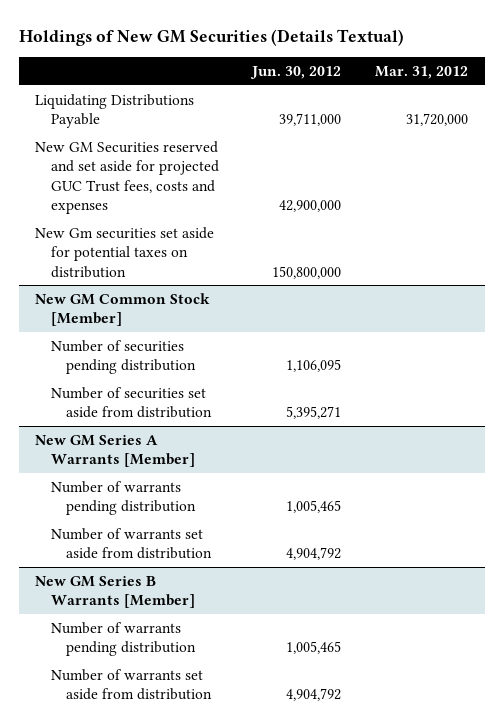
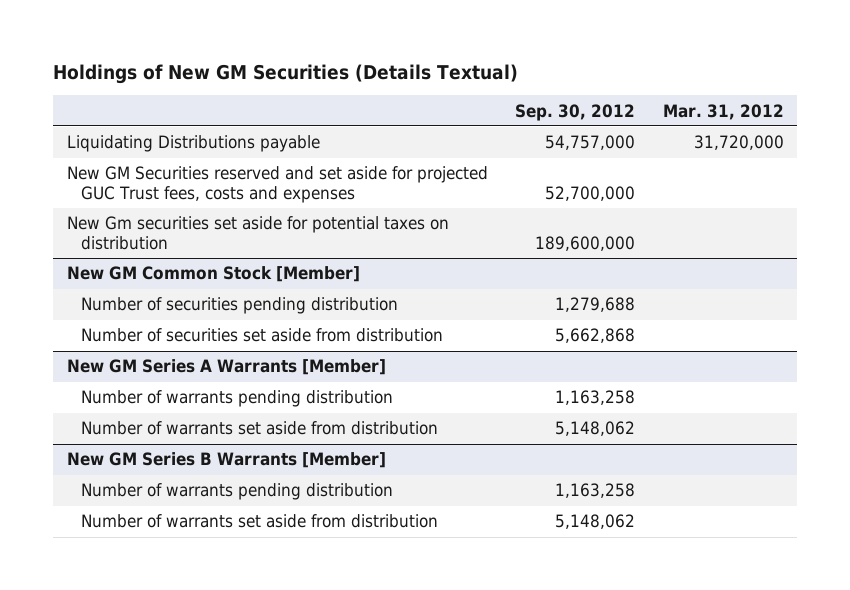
[250,65,342,79] Jun. 30, 2012 -> none
none -> [515,103,636,121] Sep. 30, 2012
[35,93,195,129] Liquidating Distributions Payable -> [66,135,320,153] Liquidating Distributions payable

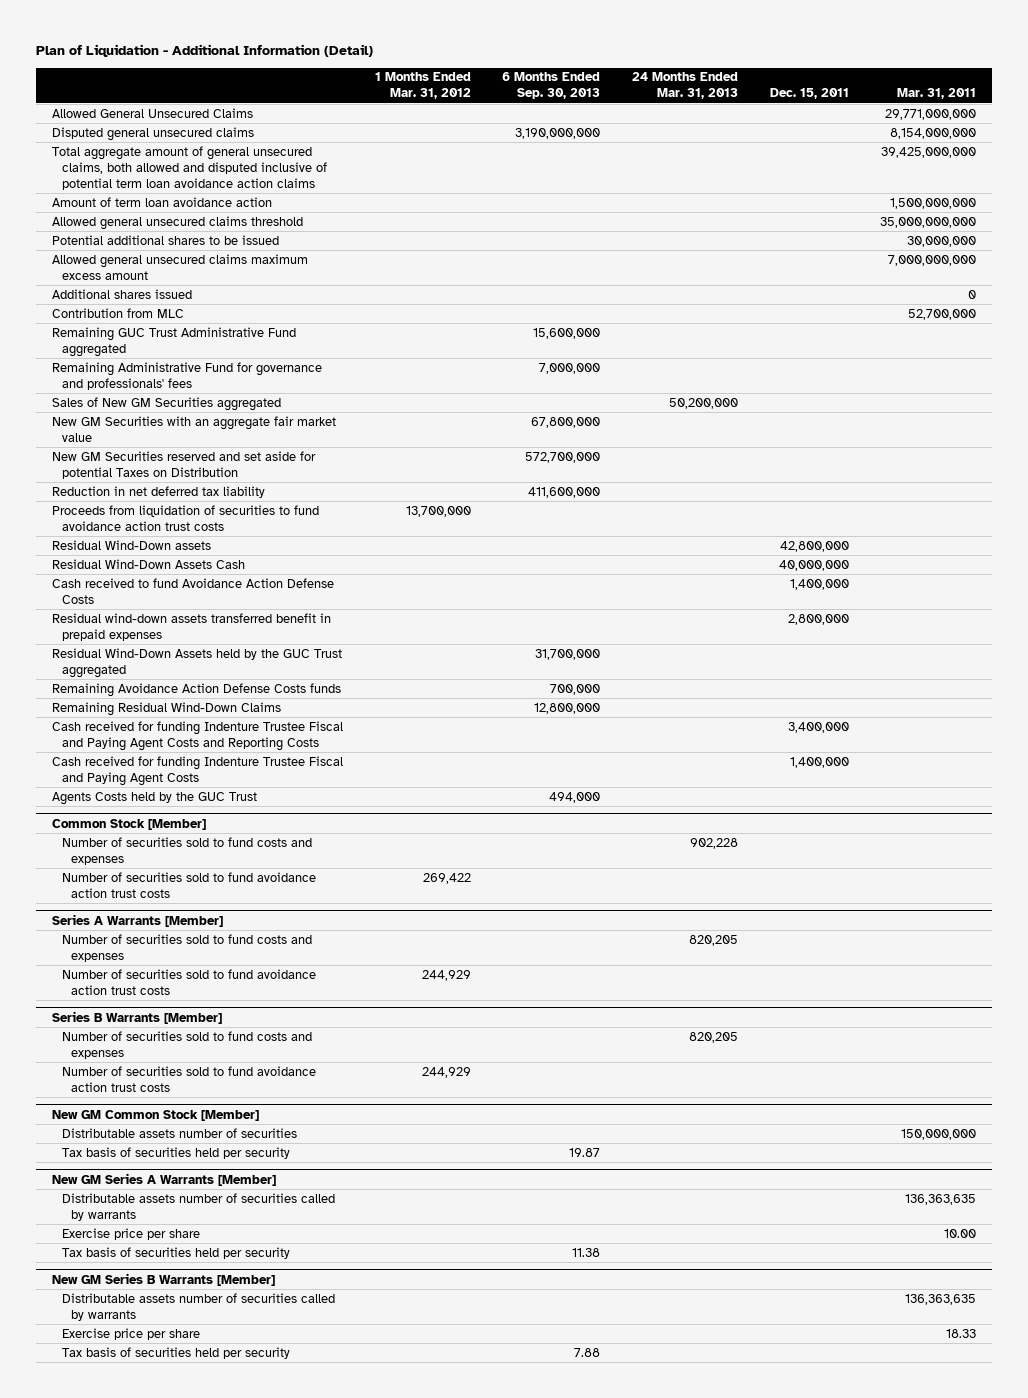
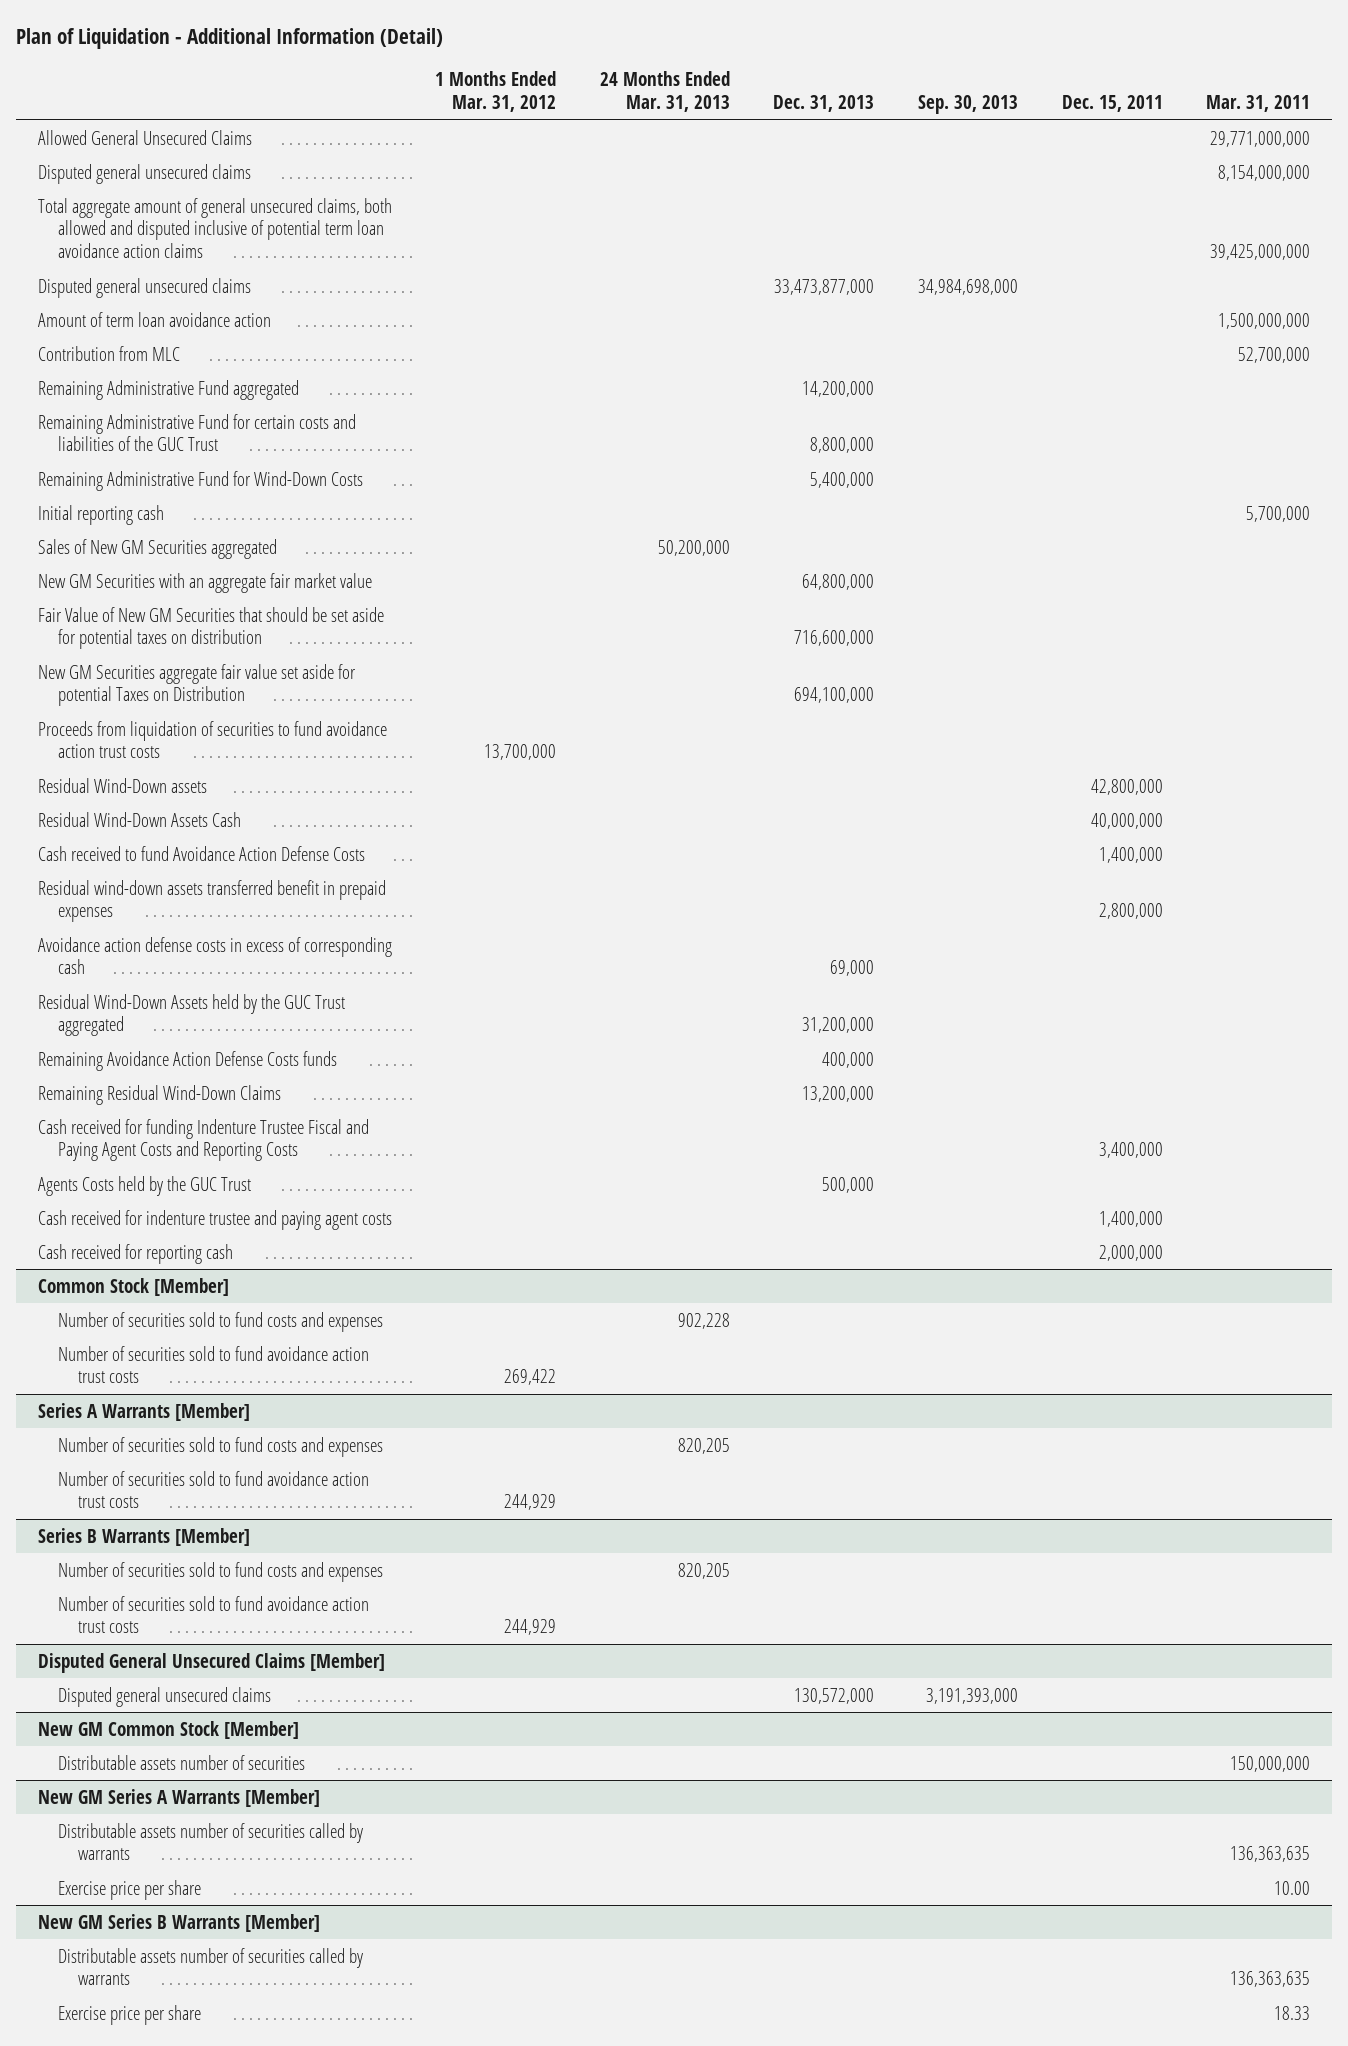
[502,72,601,100] 6 Months Ended Sep. 30, 2013 -> none
none -> [773,95,875,113] Dec. 31, 2013
none -> [918,95,1019,115] Sep. 30, 2013
none -> [37,277,251,298] Disputed general unsecured claims
[52,215,304,230] Allowed general unsecured claims threshold -> none
[52,234,280,245] Potential additional shares to be issued -> none
[52,253,309,280] Allowed general unsecured claims maximum excess amount -> none
[52,288,193,299] Additional shares issued -> none
[52,361,323,390] Remaining Administrative Fund for governance and professionals' fees -> none
[52,326,297,357] Remaining GUC Trust Administrative Fund aggregated -> [37,379,299,400] Remaining Administrative Fund aggregated
none -> [37,413,356,452] Remaining Administrative Fund for certain costs and liabilities of the GUC Trust
none -> [37,470,363,491] Remaining Administrative Fund for Wind-Down Costs
none -> [37,504,164,525] Initial reporting cash
[52,485,266,498] Reduction in net deferred tax liability -> none
none -> [37,606,384,650] Fair Value of New GM Securities that should be set aside for potential taxes on distribution
[52,450,317,479] New GM Securities reserved and set aside for potential Taxes on Distribution -> [37,663,356,707] New GM Securities aggregate fair value set aside for potential Taxes on Distribution
none -> [37,936,392,975] Avoidance action defense costs in excess of corresponding cash
[52,755,344,786] Cash received for funding Indenture Trustee Fiscal and Paying Agent Costs -> none
none -> [37,1209,392,1230] Cash received for indenture trustee and paying agent costs
none -> [37,1243,233,1264] Cash received for reporting cash
none -> [37,1652,385,1673] Disputed General Unsecured Claims [Member]
none -> [57,1686,271,1707] Disputed general unsecured claims
[61,1146,290,1159] Tax basis of securities held per security -> none
[61,1246,290,1259] Tax basis of securities held per security -> none
[61,1346,290,1359] Tax basis of securities held per security -> none

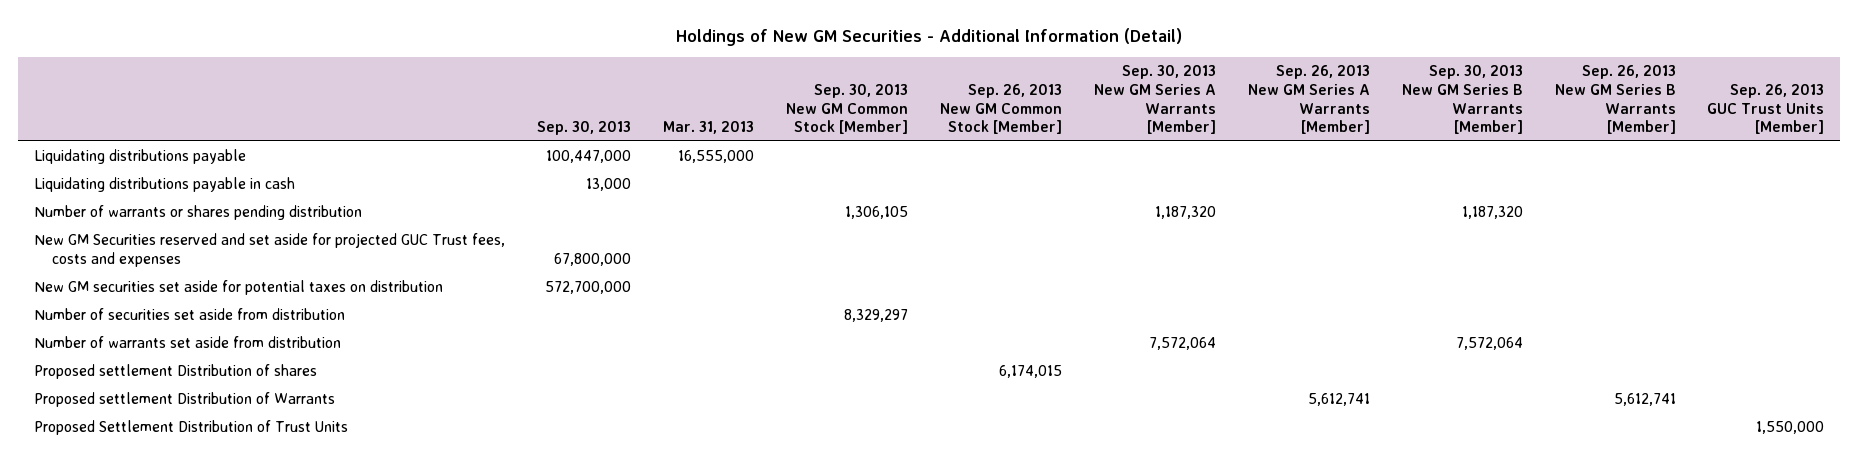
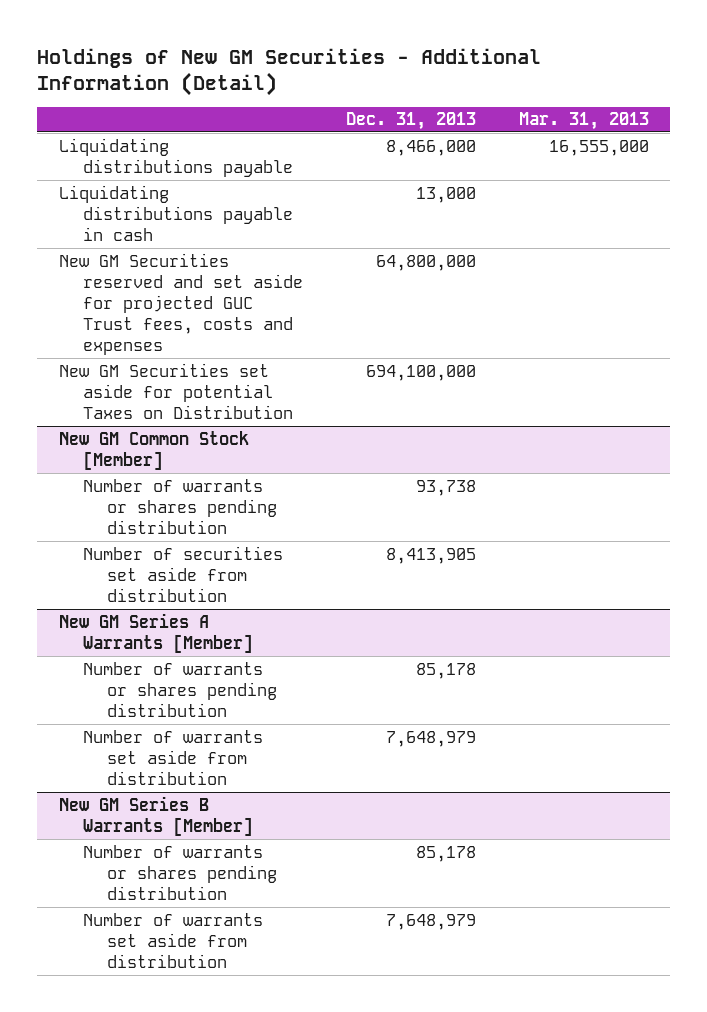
[537,121,632,136] Sep. 30, 2013 -> none
[785,83,908,135] Sep. 30, 2013 New GM Common Stock [Member] -> none
[939,83,1062,135] Sep. 26, 2013 New GM Common Stock [Member] -> none
[1093,65,1216,135] Sep. 30, 2013 New GM Series A Warrants [Member] -> none
[1247,65,1370,135] Sep. 26, 2013 New GM Series A Warrants [Member] -> none
[1401,65,1523,135] Sep. 30, 2013 New GM Series B Warrants [Member] -> none
[1554,65,1676,135] Sep. 26, 2013 New GM Series B Warrants [Member] -> none
[1707,83,1825,135] Sep. 26, 2013 GUC Trust Units [Member] -> none
none -> [345,112,476,131] Dec. 31, 2013
[34,205,363,221] Number of warrants or shares pending distribution -> none
[34,308,346,321] Number of securities set aside from distribution -> none
[34,336,342,349] Number of warrants set aside from distribution -> none
[34,364,318,380] Proposed settlement Distribution of shares -> none
[34,392,336,408] Proposed settlement Distribution of Warrants -> none
[34,420,349,436] Proposed Settlement Distribution of Trust Units -> none
[34,280,444,296] New GM securities set aside for potential taxes on distribution -> [58,362,293,419] New GM Securities set aside for potential Taxes on Distribution
none -> [58,430,249,470] New GM Common Stock [Member]
none -> [82,478,278,534] Number of warrants or shares pending distribution
none -> [82,545,283,602] Number of securities set aside from distribution
none -> [58,612,253,653] New GM Series A Warrants [Member]
none -> [82,661,278,717] Number of warrants or shares pending distribution
none -> [82,729,263,785] Number of warrants set aside from distribution
none -> [58,795,253,836] New GM Series B Warrants [Member]
none -> [82,844,278,900] Number of warrants or shares pending distribution
none -> [82,912,263,968] Number of warrants set aside from distribution

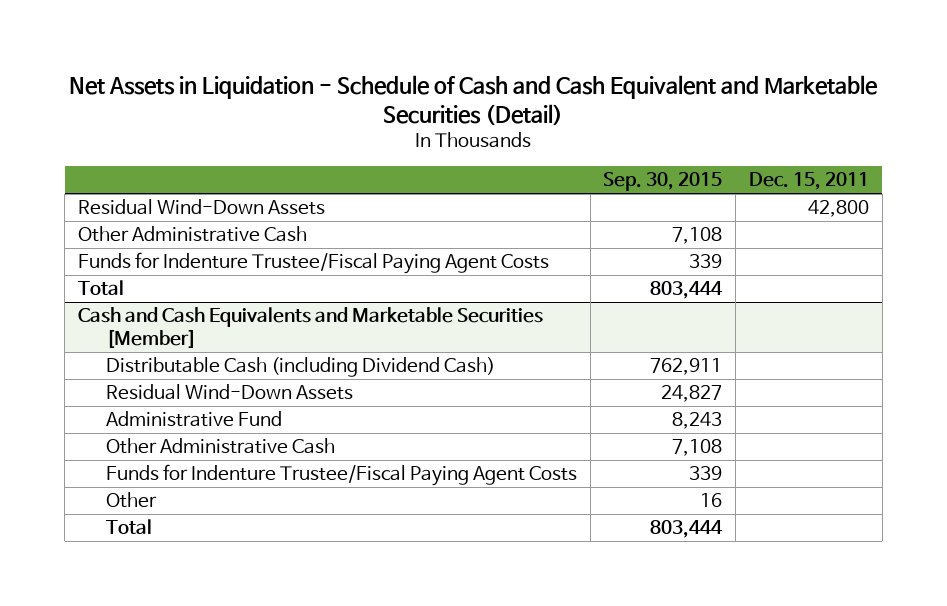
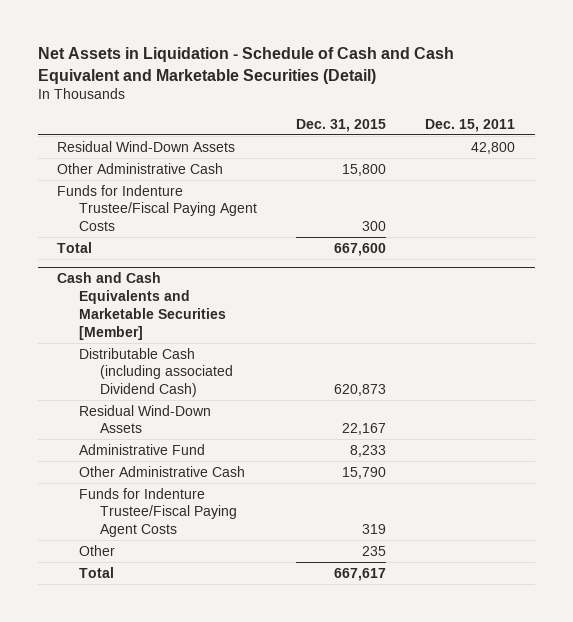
[603,172,723,192] Sep. 30, 2015 -> none
none -> [295,118,386,132] Dec. 31, 2015
[105,357,495,378] Distributable Cash (including Dividend Cash) -> [78,347,233,398] Distributable Cash (including associated Dividend Cash)

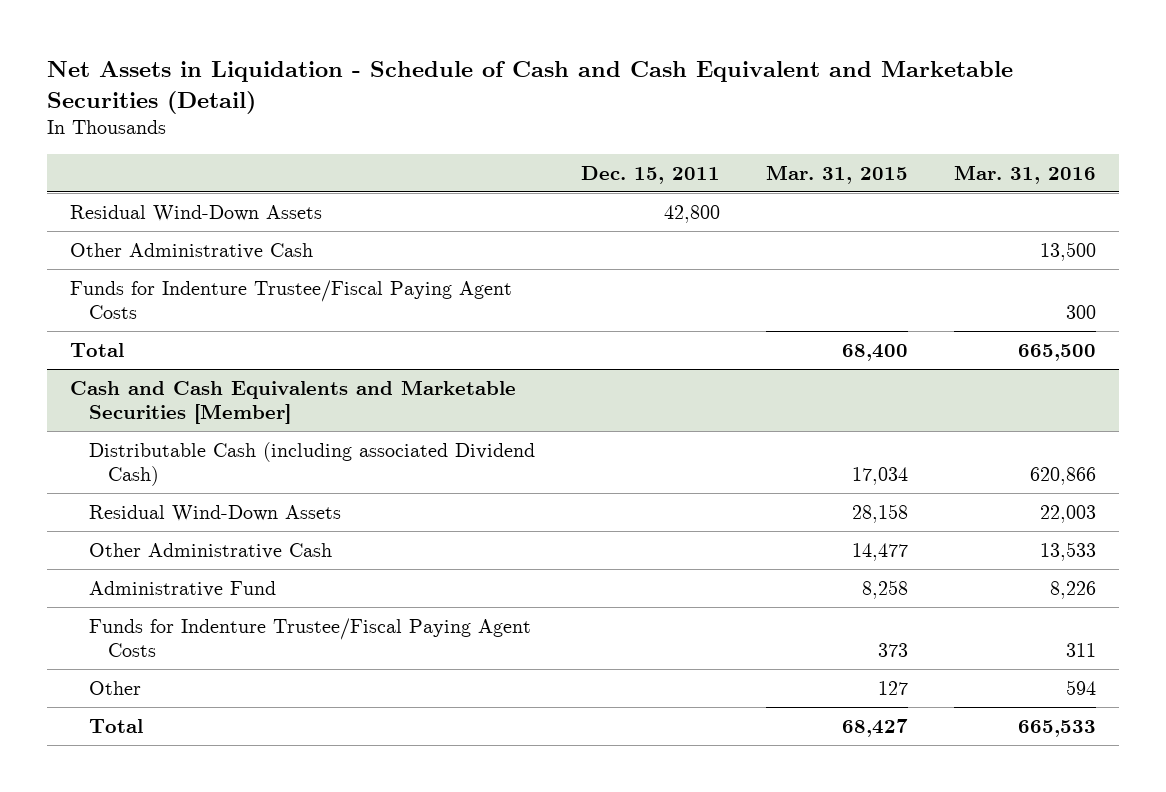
[295,118,386,132] Dec. 31, 2015 -> none
none -> [765,164,908,184] Mar. 31, 2015
none -> [953,164,1096,184] Mar. 31, 2016
[78,443,205,455] Administrative Fund -> [88,580,276,597] Administrative Fund

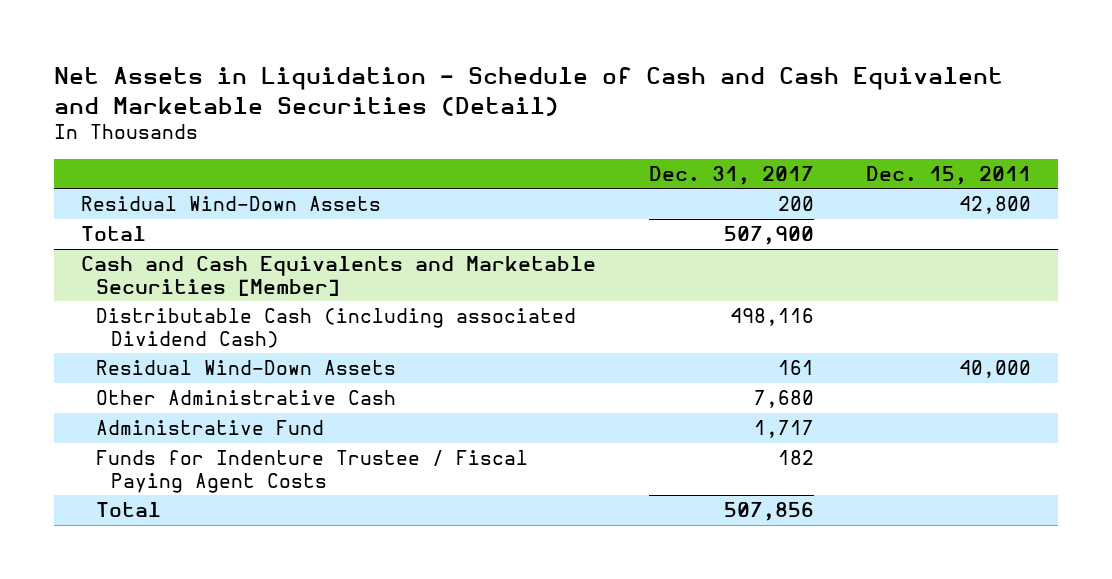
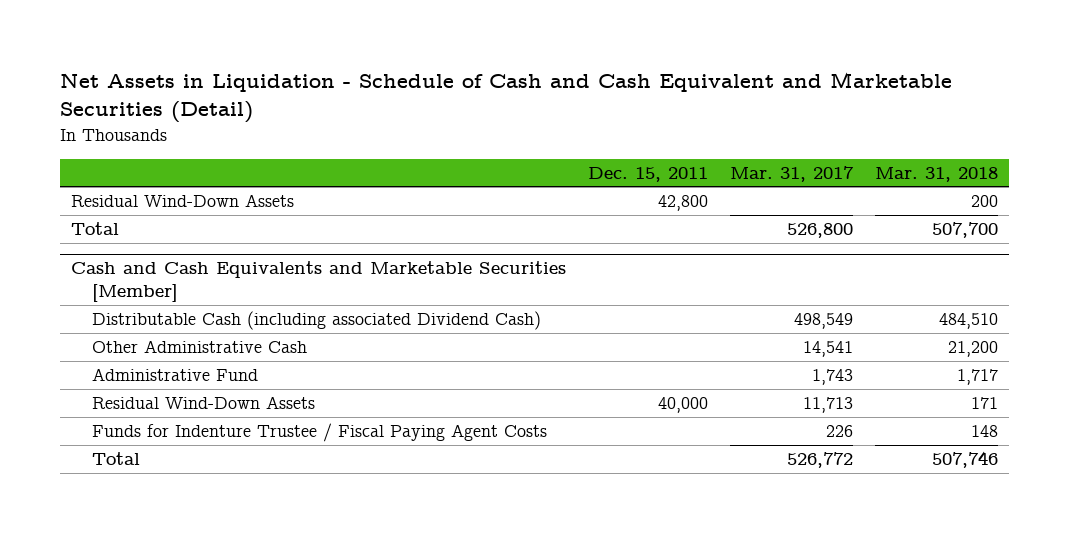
[648,165,814,185] Dec. 31, 2017 -> none
none -> [729,165,854,182] Mar. 31, 2017
none -> [874,166,998,182] Mar. 31, 2018
[95,360,396,376] Residual Wind-Down Assets -> [91,396,315,410] Residual Wind-Down Assets

